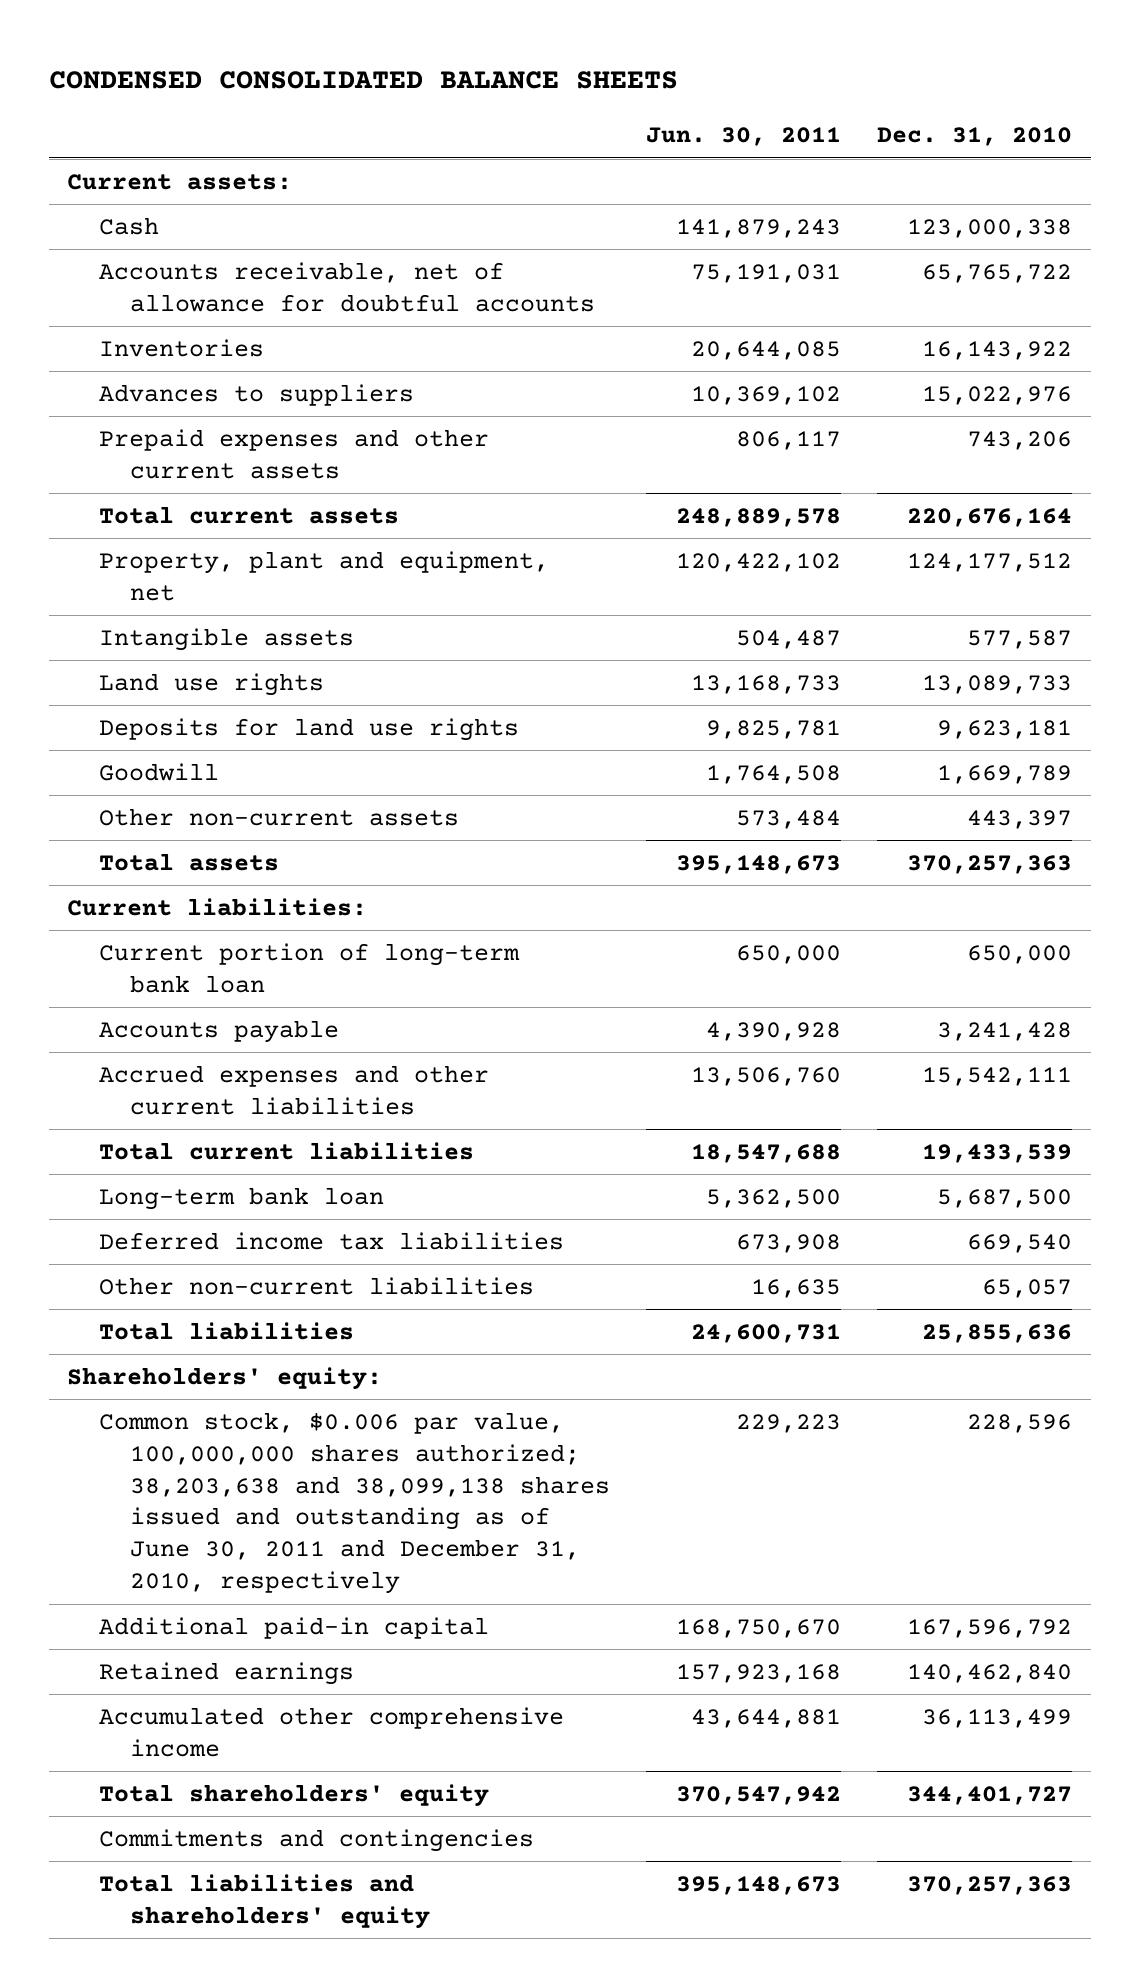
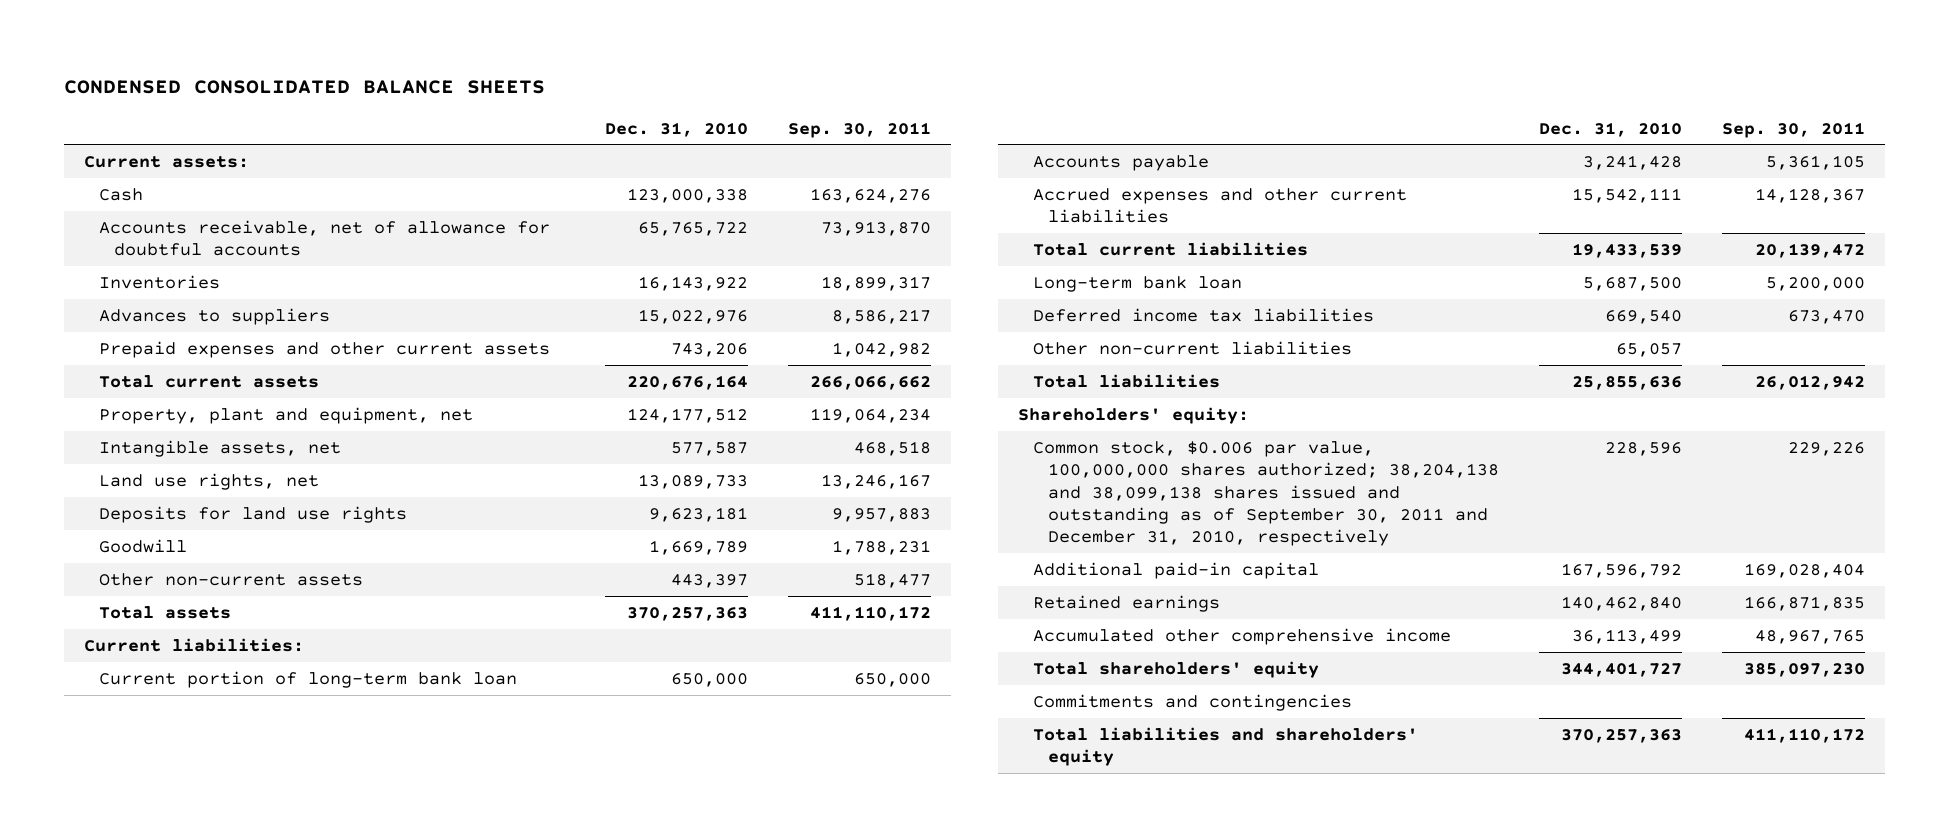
[645,127,841,147] Jun. 30, 2011 -> none
none -> [788,121,932,138] Sep. 30, 2011
[98,627,354,651] Intangible assets -> [98,439,341,457] Intangible assets, net
[98,672,324,696] Land use rights -> [98,472,319,490] Land use rights, net
[98,1411,610,1595] Common stock, $0.006 par value, 100,000,000 shares authorized; 38,203,638 and 38,099,138 shares issued and outstanding as of June 30, 2011 and December 31, 2010, respectively -> [1032,440,1499,547] Common stock, $0.006 par value, 100,000,000 shares authorized; 38,204,138 and 38,099,138 shares issued and outstanding as of September 30, 2011 and December 31, 2010, respectively

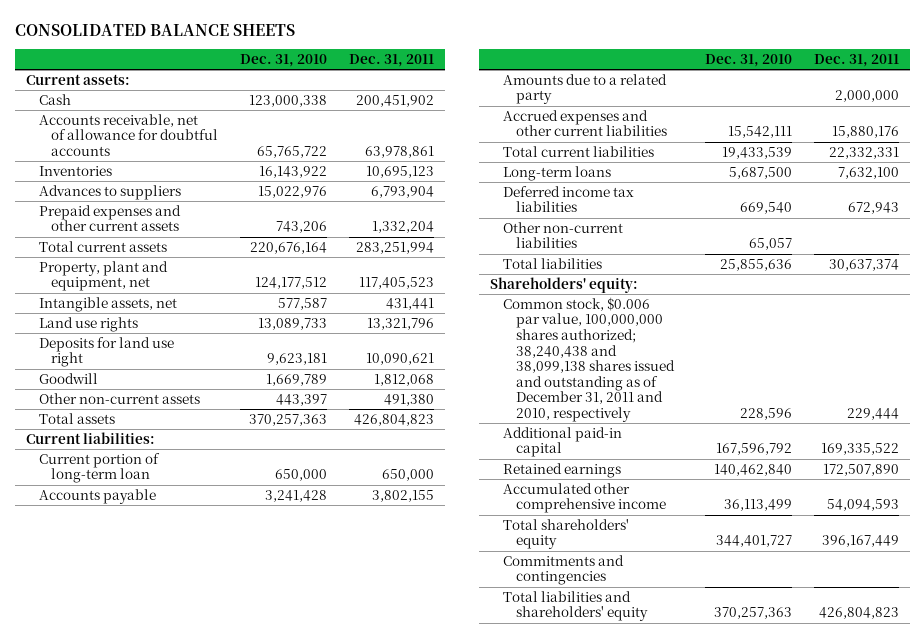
[64,80,546,95] CONDENSED CONSOLIDATED BALANCE SHEETS -> [14,23,295,36] CONSOLIDATED BALANCE SHEETS
[788,121,932,138] Sep. 30, 2011 -> none
none -> [349,54,435,68] Dec. 31, 2011
[98,472,319,490] Land use rights, net -> [38,316,138,332] Land use rights
[98,505,407,523] Deposits for land use rights -> [38,336,174,368] Deposits for land use right
[98,670,517,688] Current portion of long-term bank loan -> [38,452,160,484] Current portion of long-term loan
none -> [502,73,667,105] Amounts due to a related party
[1032,275,1242,292] Long-term bank loan -> [502,165,611,181] Long-term loans
[1032,440,1499,547] Common stock, $0.006 par value, 100,000,000 shares authorized; 38,204,138 and 38,099,138 shares issued and outstanding as of September 30, 2011 and December 31, 2010, respectively -> [502,296,675,422] Common stock, $0.006 par value, 100,000,000 shares authorized; 38,240,438 and 38,099,138 shares issued and outstanding as of December 31, 2011 and 2010, respectively

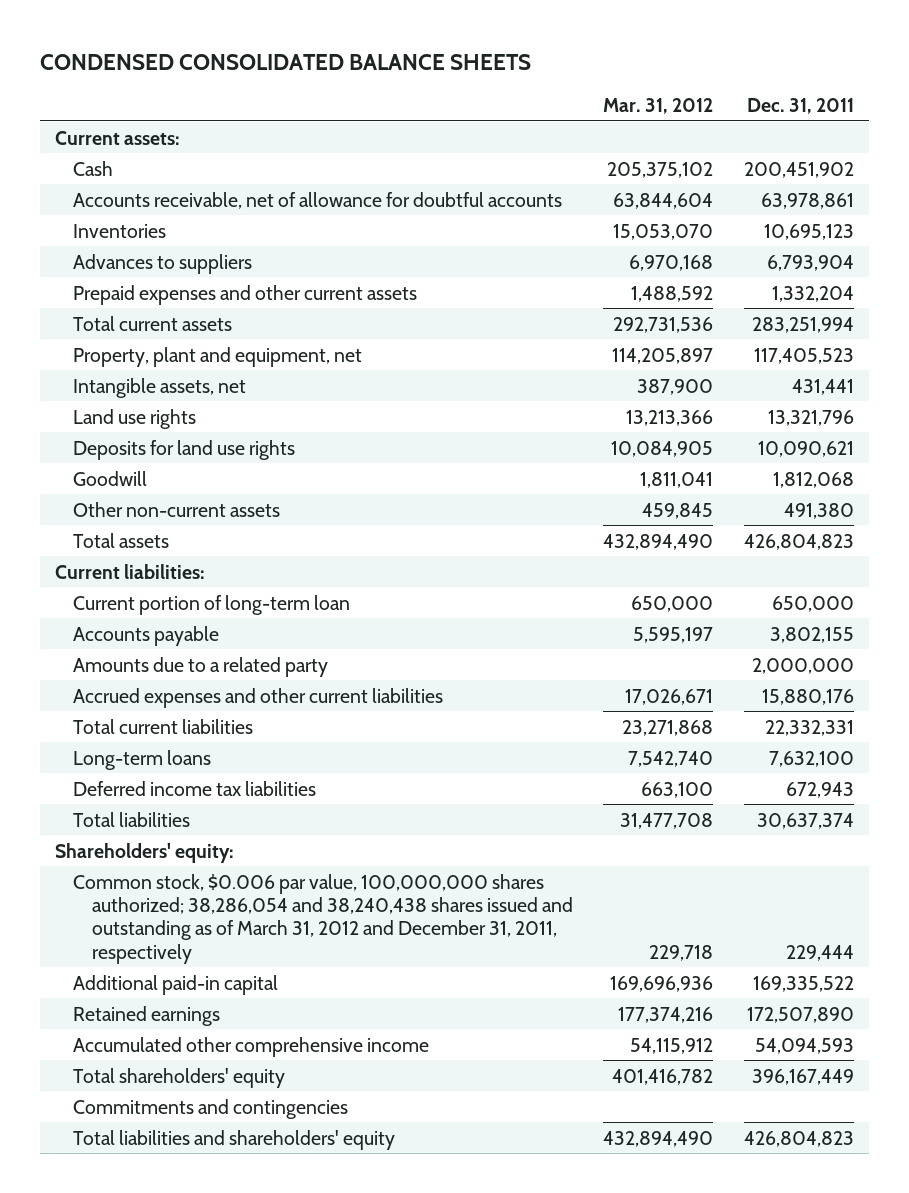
[14,23,295,36] CONSOLIDATED BALANCE SHEETS -> [39,54,531,71] CONDENSED CONSOLIDATED BALANCE SHEETS
[240,54,328,68] Dec. 31, 2010 -> none
none -> [603,98,714,115] Mar. 31, 2012
[38,336,174,368] Deposits for land use right -> [73,439,296,460] Deposits for land use rights
[502,221,623,249] Other non-current liabilities -> none
[502,296,675,422] Common stock, $0.006 par value, 100,000,000 shares authorized; 38,240,438 and 38,099,138 shares issued and outstanding as of December 31, 2011 and 2010, respectively -> [73,873,573,964] Common stock, $0.006 par value, 100,000,000 shares authorized; 38,286,054 and 38,240,438 shares issued and outstanding as of March 31, 2012 and December 31, 2011, respectively

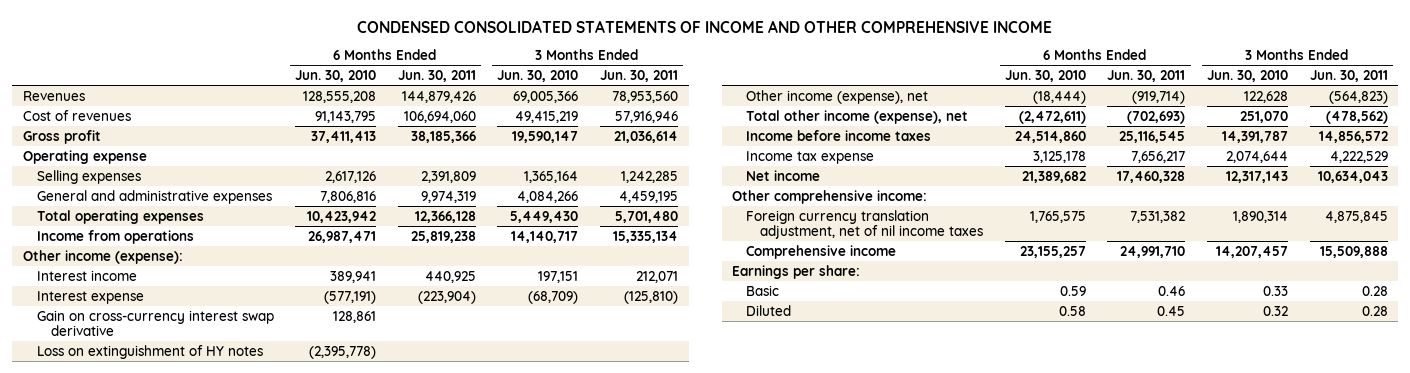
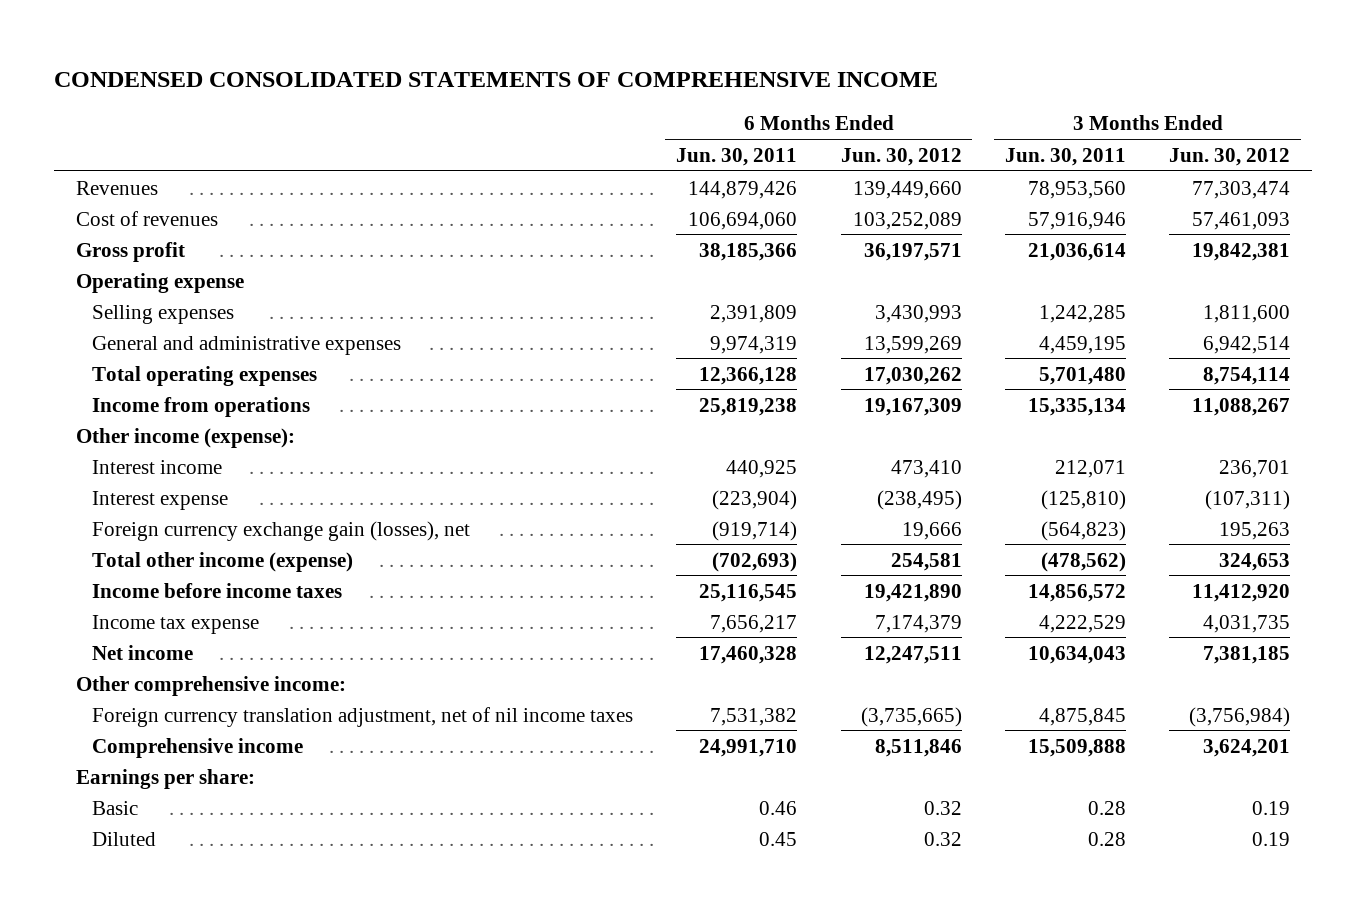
[357,19,1053,33] CONDENSED CONSOLIDATED STATEMENTS OF INCOME AND OTHER COMPREHENSIVE INCOME -> [54,71,939,87] CONDENSED CONSOLIDATED STATEMENTS OF COMPREHENSIVE INCOME
[295,70,377,83] Jun. 30, 2010 -> none
[497,70,579,83] Jun. 30, 2010 -> none
none -> [840,147,962,166] Jun. 30, 2012
none -> [1169,147,1291,166] Jun. 30, 2012
[36,309,274,337] Gain on cross-currency interest swap derivative -> none
[36,344,263,359] Loss on extinguishment of HY notes -> none
[746,89,929,104] Other income (expense), net -> [91,520,470,541] Foreign currency exchange gain (losses), net
[746,109,969,124] Total other income (expense), net -> [91,551,353,572] Total other income (expense)

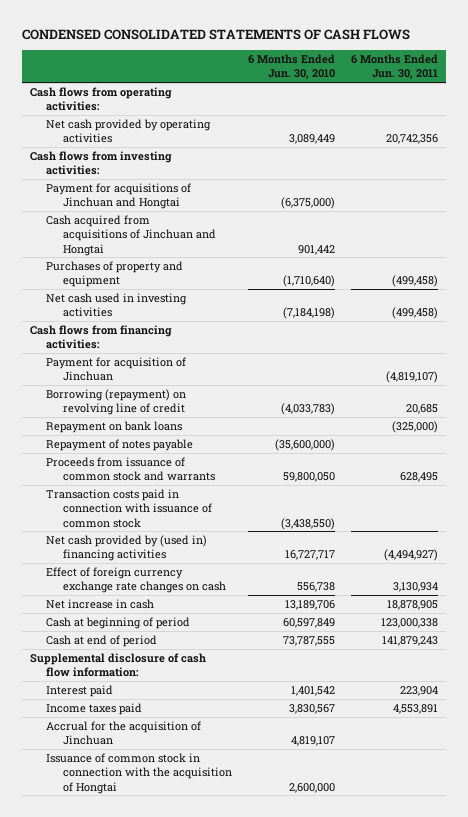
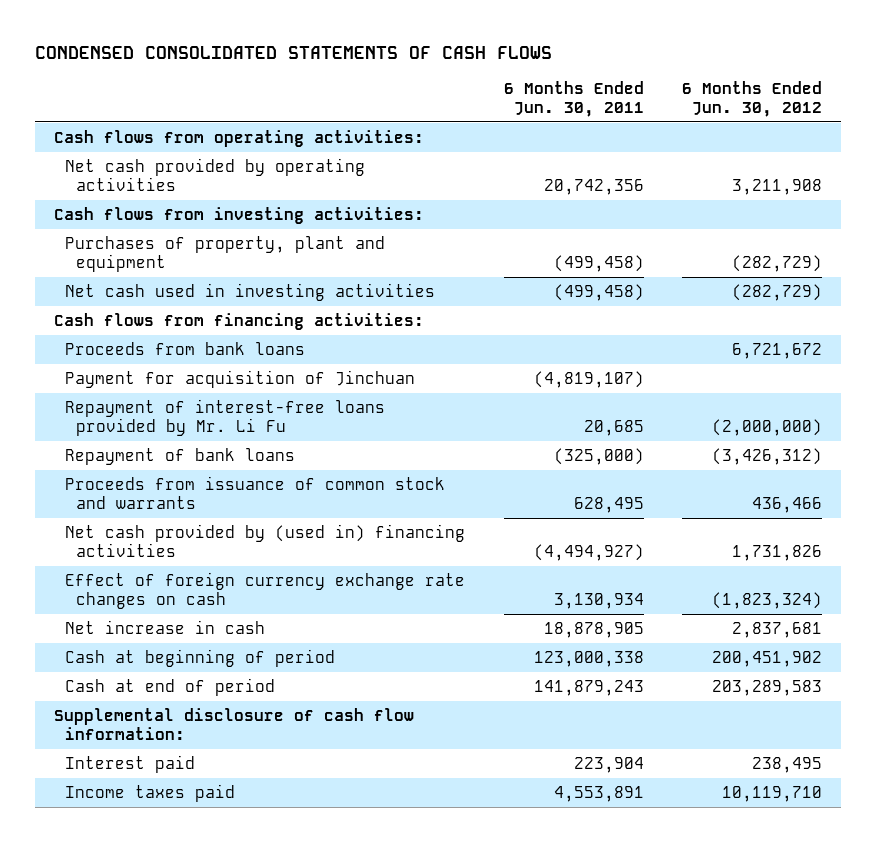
[247,53,335,80] 6 Months Ended Jun. 30, 2010 -> none
none -> [682,80,823,117] 6 Months Ended Jun. 30, 2012
[46,182,192,210] Payment for acquisitions of Jinchuan and Hongtai -> none
[46,214,216,256] Cash acquired from acquisitions of Jinchuan and Hongtai -> none
[46,260,184,288] Purchases of property and equipment -> [65,235,386,272] Purchases of property, plant and equipment
none -> [65,341,306,355] Proceeds from bank loans
[46,438,194,451] Repayment of notes payable -> none
[46,388,187,416] Borrowing (repayment) on revolving line of credit -> [65,398,386,436] Repayment of interest-free loans provided by Mr. Li Fu
[46,420,183,433] Repayment on bank loans -> [65,447,296,465] Repayment of bank loans
[46,488,212,528] Transaction costs paid in connection with issuance of common stock -> none
[46,720,202,746] Accrual for the acquisition of Jinchuan -> none
[46,752,232,794] Issuance of common stock in connection with the acquisition of Hongtai -> none

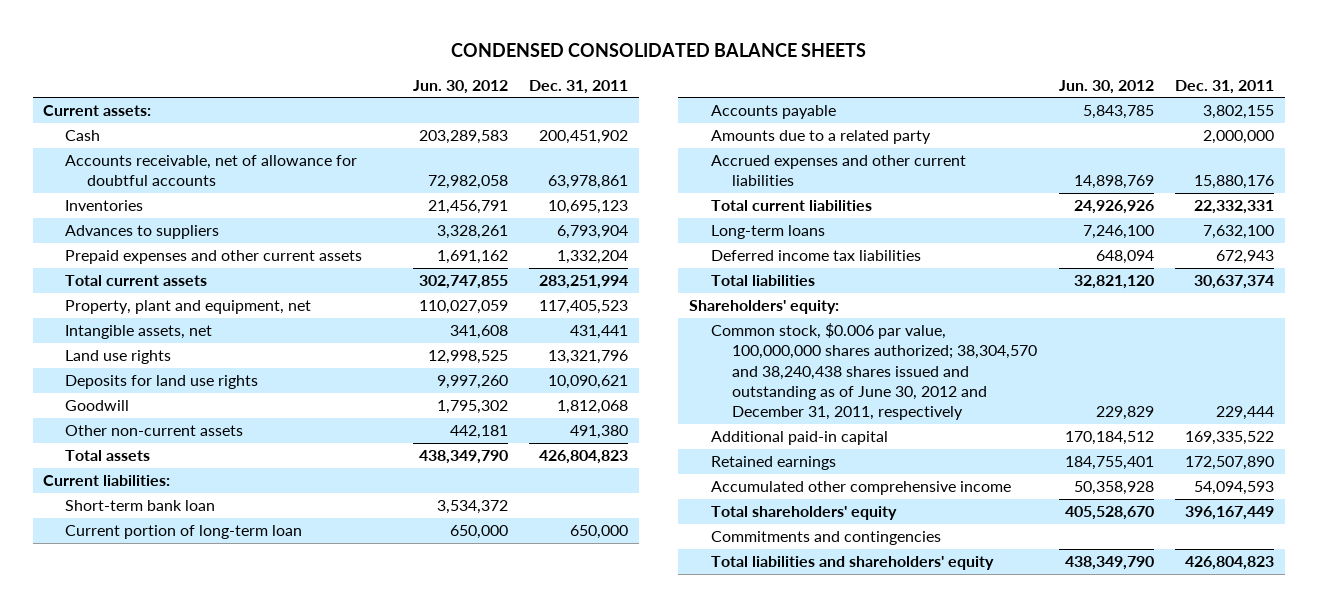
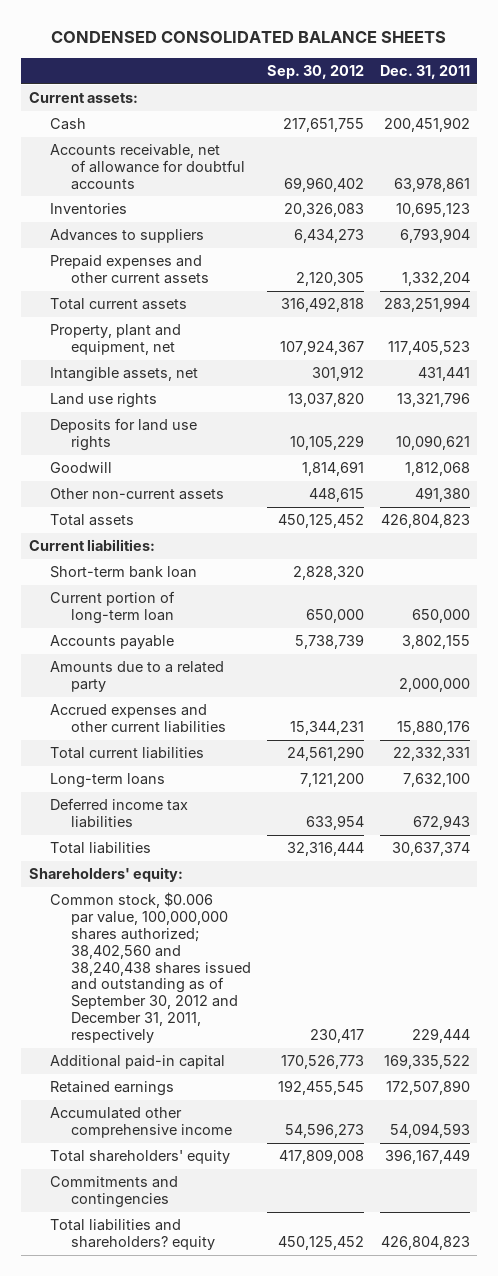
[413,79,509,94] Jun. 30, 2012 -> none
none -> [266,65,364,80] Sep. 30, 2012
[710,322,1038,421] Common stock, $0.006 par value, 100,000,000 shares authorized; 38,304,570 and 38,240,438 shares issued and outstanding as of June 30, 2012 and December 31, 2011, respectively -> [49,892,252,1043] Common stock, $0.006 par value, 100,000,000 shares authorized; 38,402,560 and 38,240,438 shares issued and outstanding as of September 30, 2012 and December 31, 2011, respectively
[710,555,994,570] Total liabilities and shareholders' equity -> [49,1219,216,1251] Total liabilities and shareholders? equity

